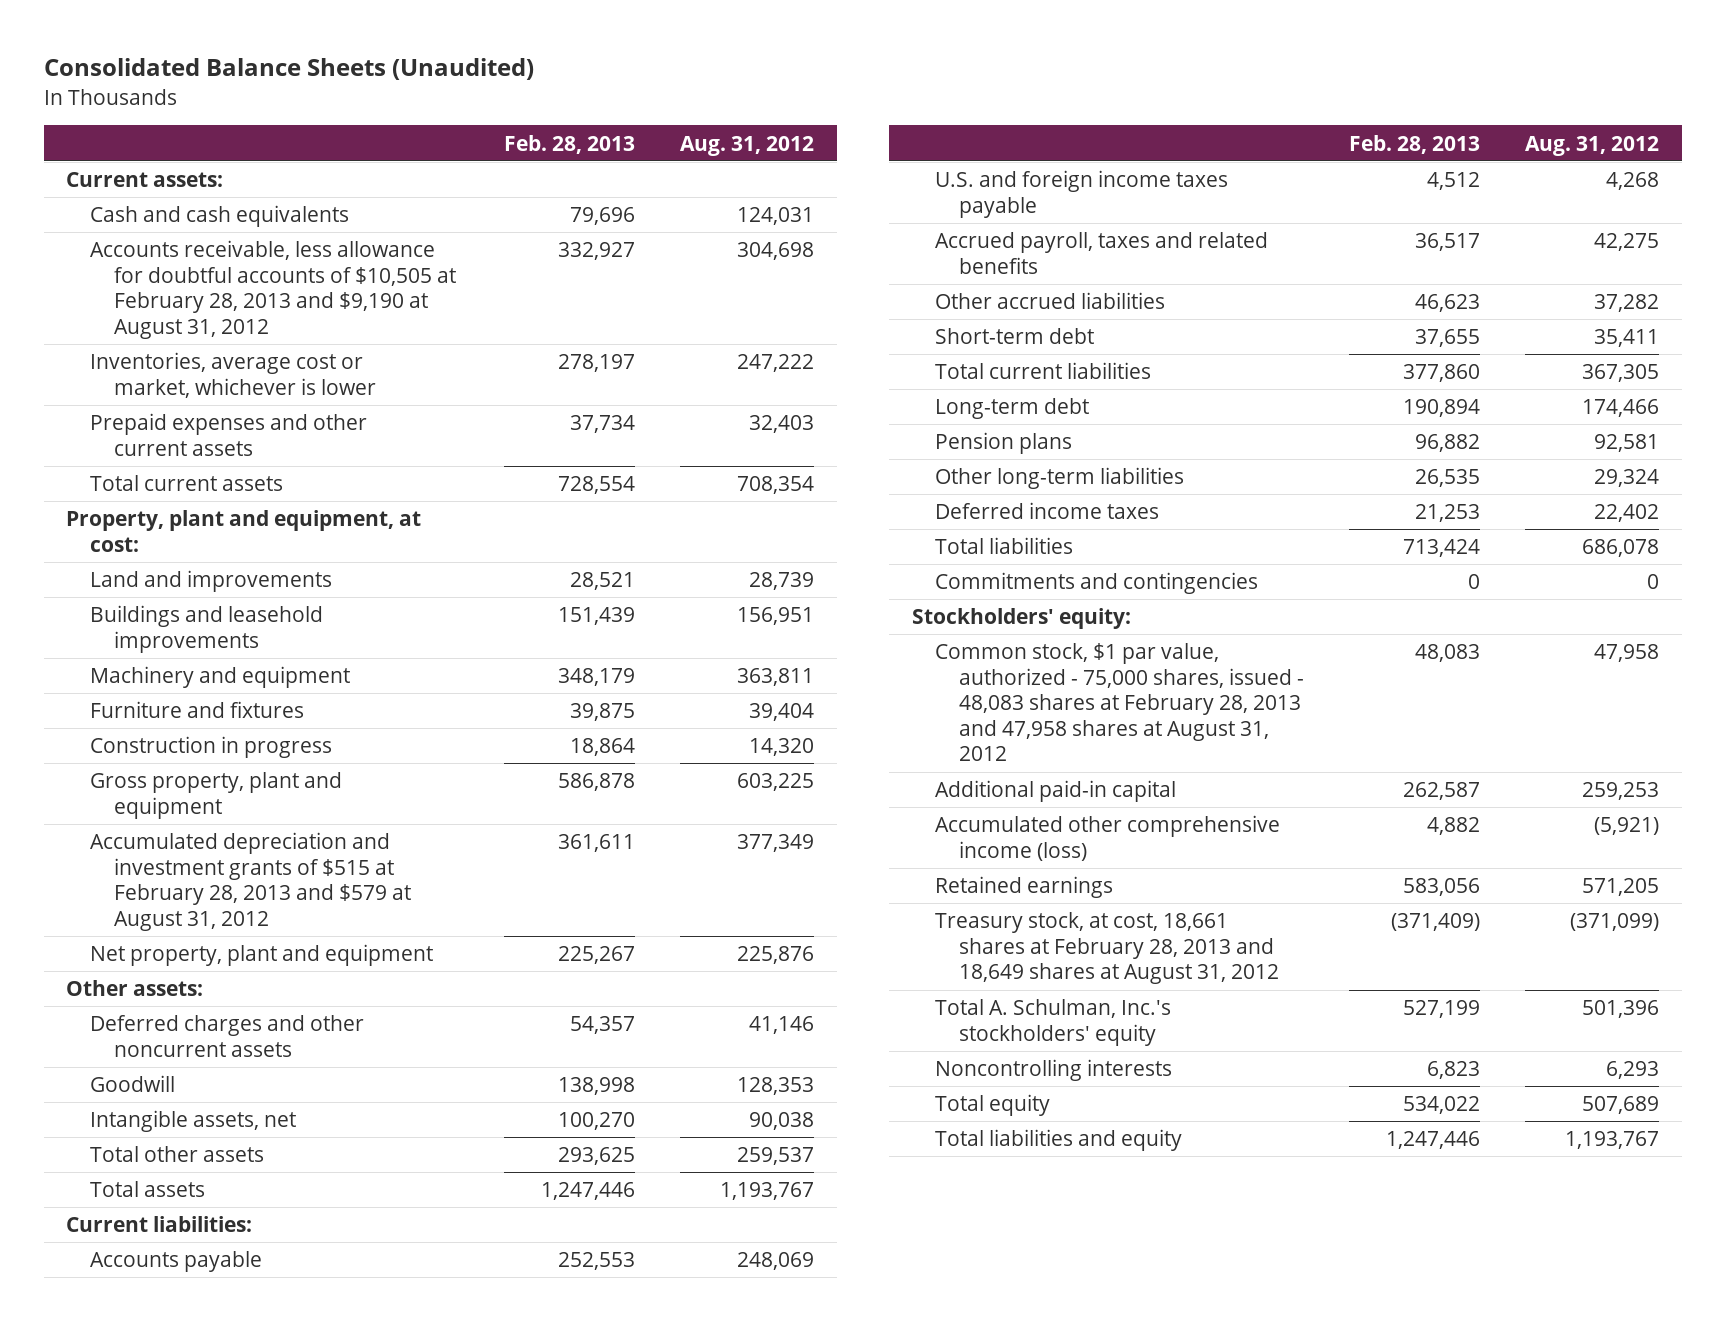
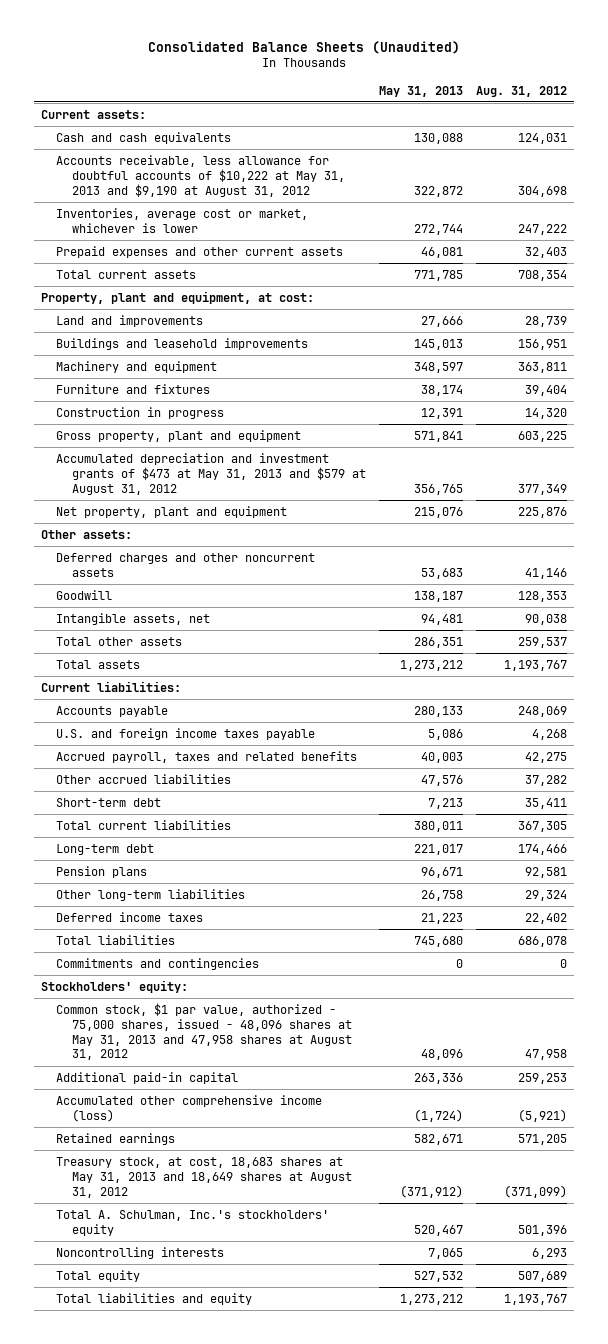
[503,134,635,154] Feb. 28, 2013 -> none
none -> [378,85,463,97] May 31, 2013
[90,240,456,339] Accounts receivable, less allowance for doubtful accounts of $10,505 at February 28, 2013 and $9,190 at August 31, 2012 -> [56,154,345,197] Accounts receivable, less allowance for doubtful accounts of $10,222 at May 31, 2013 and $9,190 at August 31, 2012
[90,832,411,931] Accumulated depreciation and investment grants of $515 at February 28, 2013 and $579 at August 31, 2012 -> [56,452,366,495] Accumulated depreciation and investment grants of $473 at May 31, 2013 and $579 at August 31, 2012
[935,643,1305,762] Common stock, $1 par value, authorized - 75,000 shares, issued - 48,083 shares at February 28, 2013 and 47,958 shares at August 31, 2012 -> [56,1002,352,1061] Common stock, $1 par value, authorized - 75,000 shares, issued - 48,096 shares at May 31, 2013 and 47,958 shares at August 31, 2012
[935,912,1280,985] Treasury stock, at cost, 18,661 shares at February 28, 2013 and 18,649 shares at August 31, 2012 -> [56,1156,352,1198] Treasury stock, at cost, 18,683 shares at May 31, 2013 and 18,649 shares at August 31, 2012

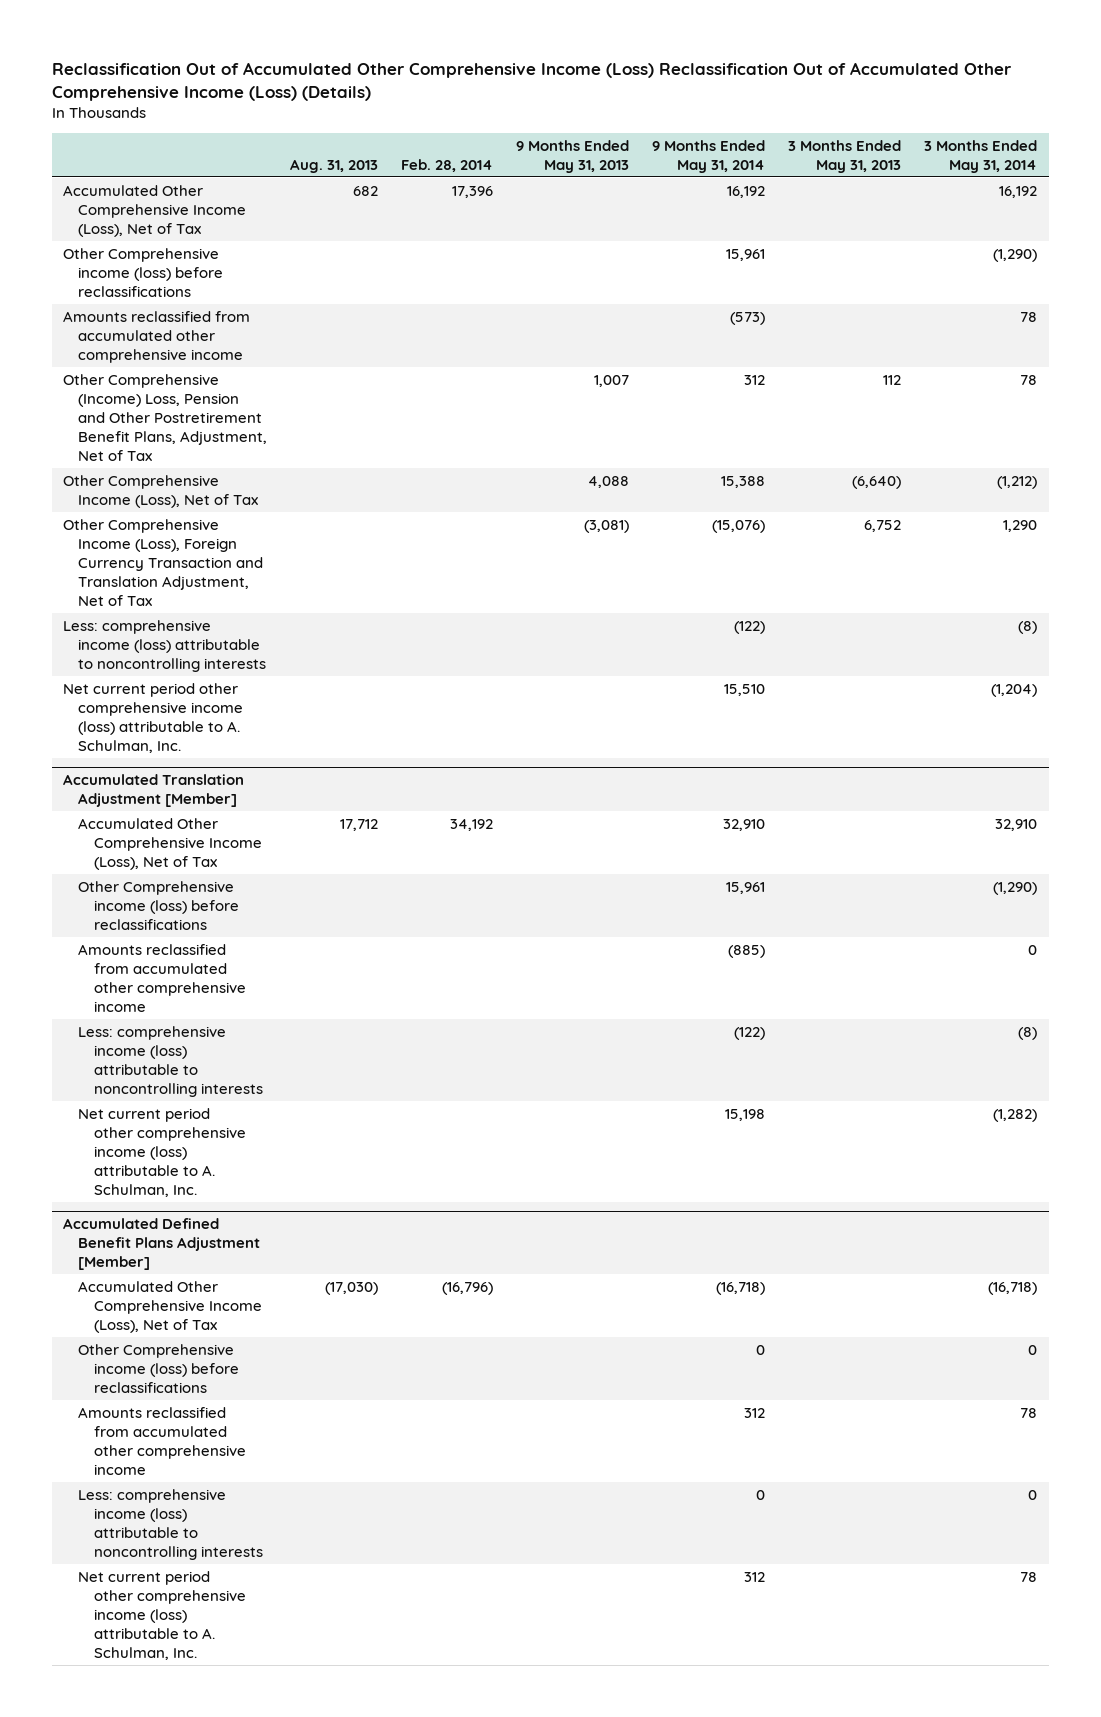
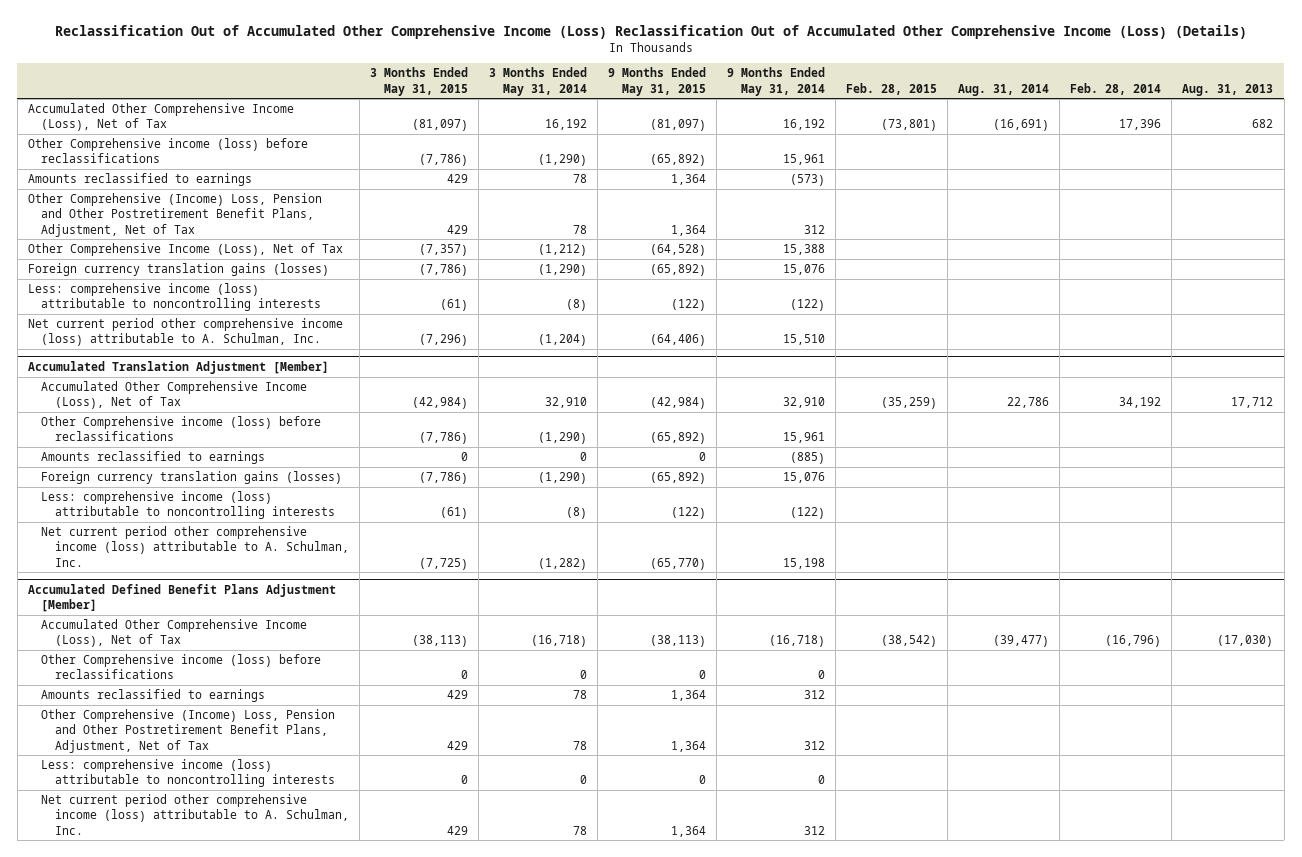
[516,139,630,173] 9 Months Ended May 31, 2013 -> none
[788,139,902,173] 3 Months Ended May 31, 2013 -> none
none -> [369,67,468,96] 3 Months Ended May 31, 2015
none -> [607,67,706,96] 9 Months Ended May 31, 2015
none -> [846,82,938,95] Feb. 28, 2015
none -> [958,83,1050,96] Aug. 31, 2014
[63,310,251,363] Amounts reclassified from accumulated other comprehensive income -> [28,173,253,187] Amounts reclassified to earnings
[63,518,264,607] Other Comprehensive Income (Loss), Foreign Currency Transaction and Translation Adjustment, Net of Tax -> [28,263,330,277] Foreign currency translation gains (losses)
[712,519,766,533] (15,076) -> [783,264,826,276] 15,076
[1003,519,1038,532] 1,290 -> [537,264,587,277] (1,290)
[78,943,246,1012] Amounts reclassified from accumulated other comprehensive income -> [41,451,266,465] Amounts reclassified to earnings
none -> [41,471,343,485] Foreign currency translation gains (losses)
[78,1406,246,1475] Amounts reclassified from accumulated other comprehensive income -> [41,689,266,703] Amounts reclassified to earnings
none -> [41,709,336,753] Other Comprehensive (Income) Loss, Pension and Other Postretirement Benefit Plans, Adjustment, Net of Tax

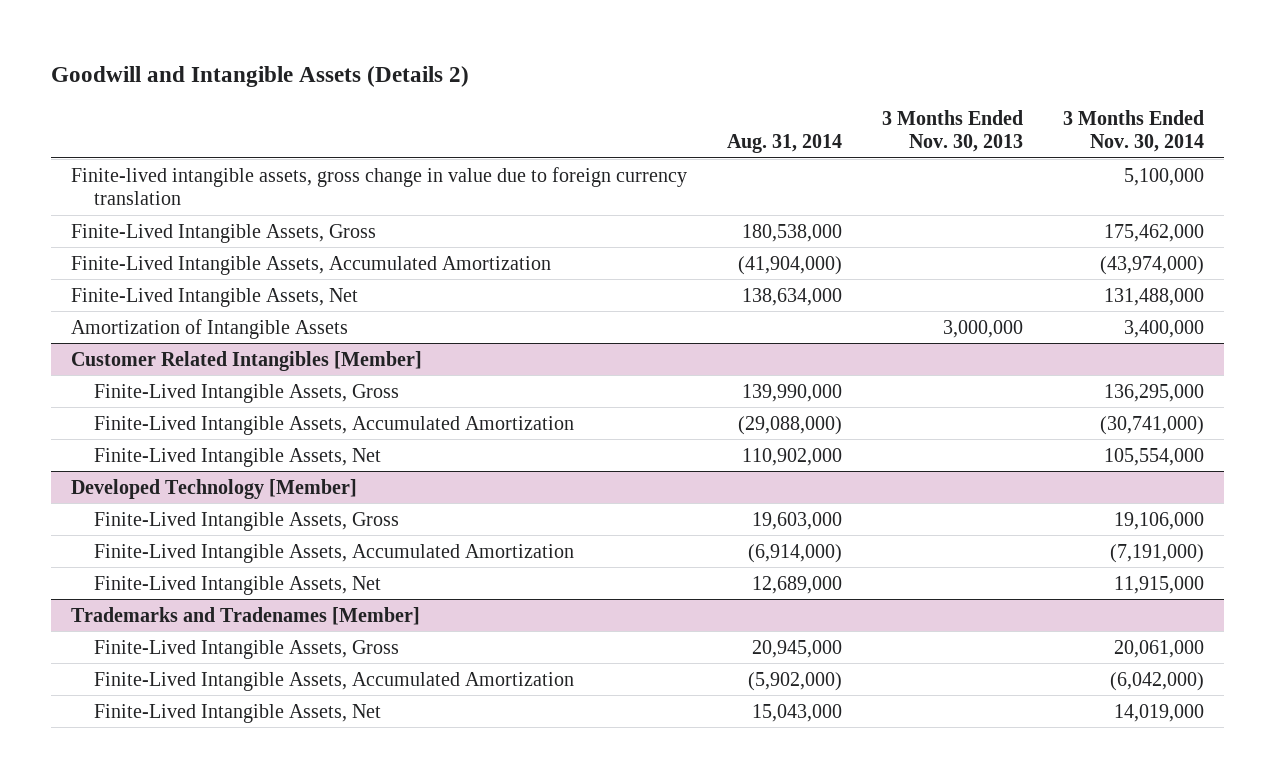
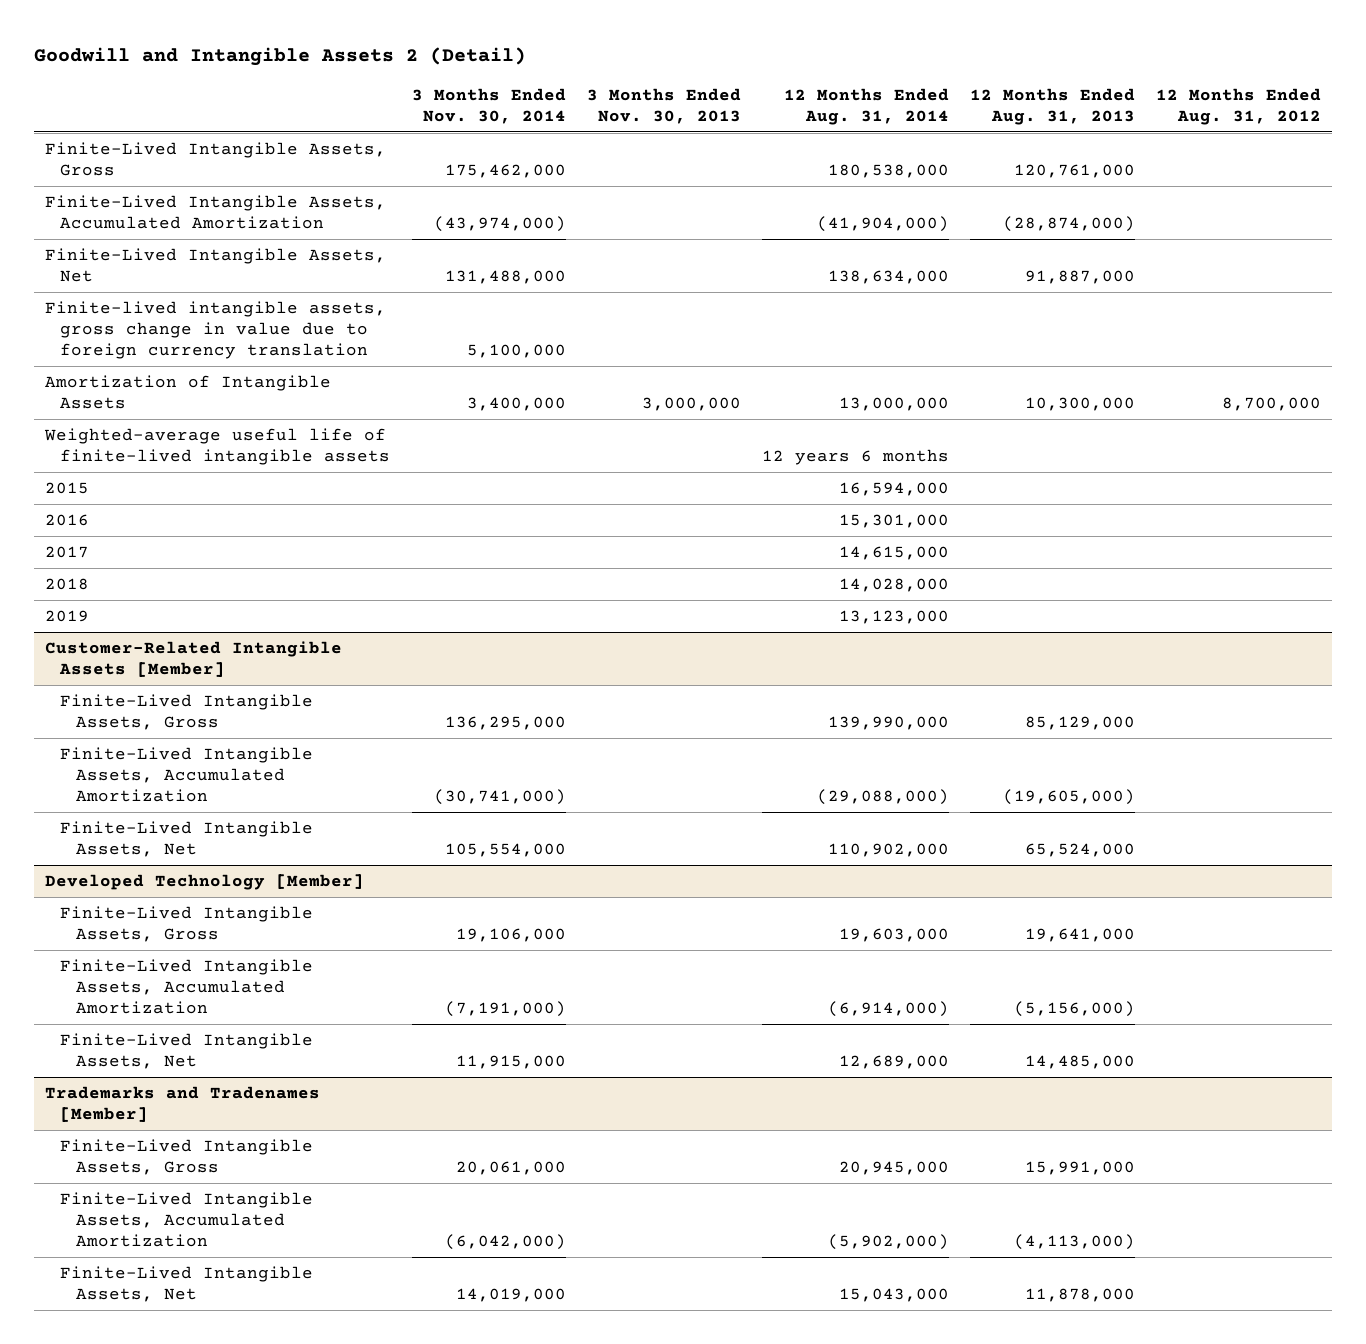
[51,66,470,88] Goodwill and Intangible Assets (Details 2) -> [34,47,527,67] Goodwill and Intangible Assets 2 (Detail)
[727,133,843,153] Aug. 31, 2014 -> none
none -> [783,87,949,125] 12 Months Ended Aug. 31, 2014
none -> [970,87,1136,125] 12 Months Ended Aug. 31, 2013
none -> [1156,87,1322,125] 12 Months Ended Aug. 31, 2012
[71,166,688,205] Finite-lived intangible assets, gross change in value due to foreign currency translation -> [44,300,386,360] Finite-lived intangible assets, gross change in value due to foreign currency translation
none -> [43,427,391,465] Weighted-average useful life of finite-lived intangible assets
none -> [44,481,89,494] 2015
none -> [44,513,89,526] 2016
none -> [44,545,89,558] 2017
none -> [44,577,89,590] 2018
none -> [44,609,89,622] 2019
[71,350,423,371] Customer Related Intangibles [Member] -> [44,640,342,677] Customer-Related Intangible Assets [Member]

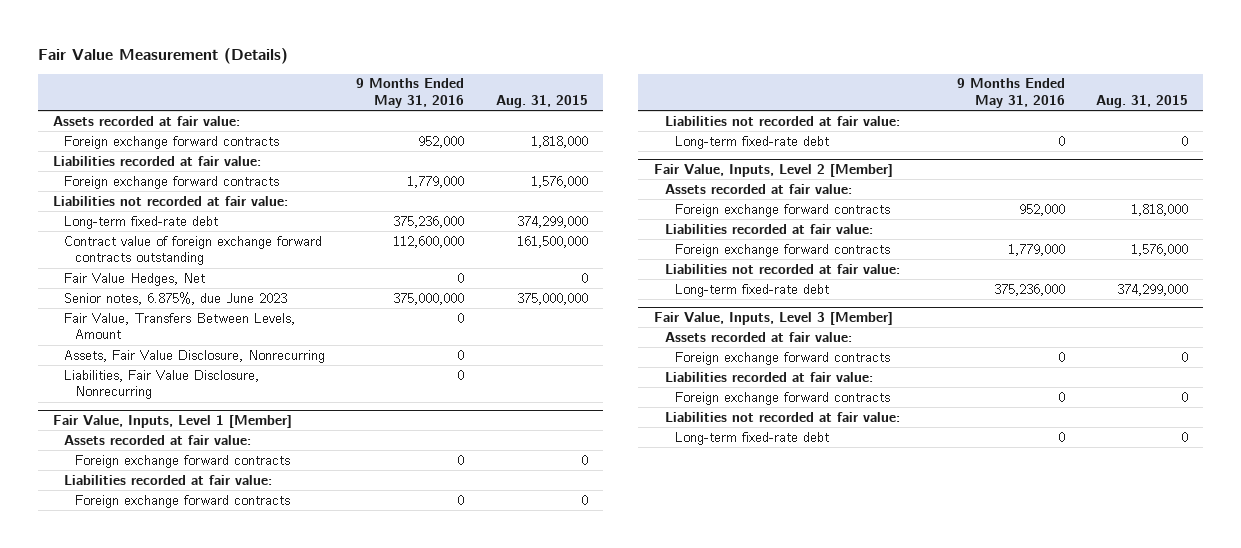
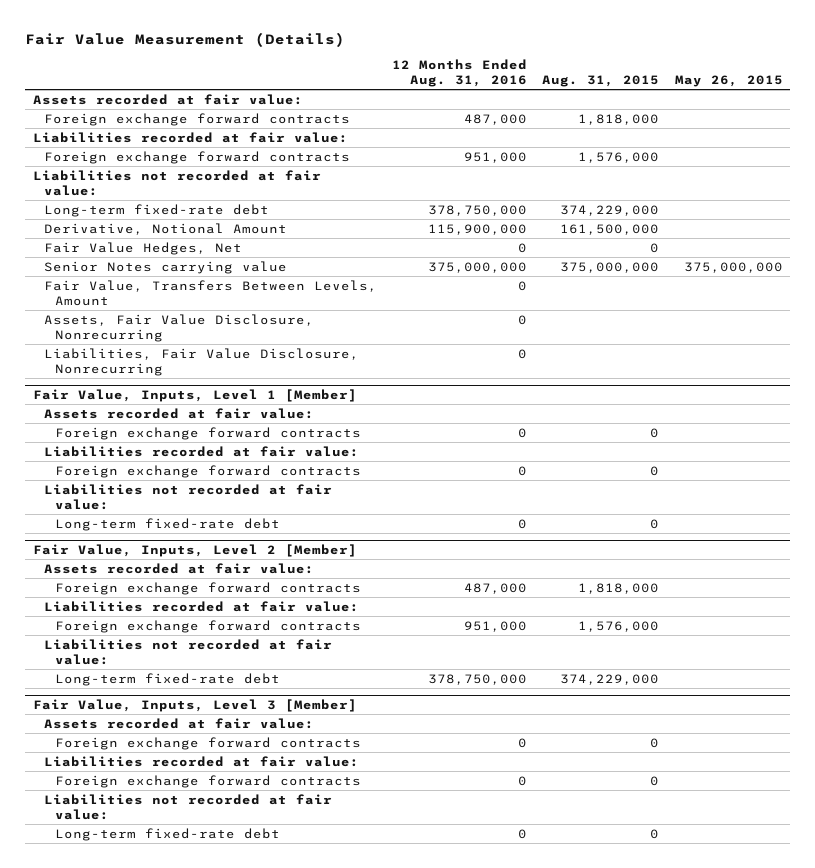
[356,78,465,108] 9 Months Ended May 31, 2016 -> none
none -> [392,59,528,88] 12 Months Ended Aug. 31, 2016
none -> [674,75,783,88] May 26, 2015
[516,215,588,228] 374,299,000 -> [560,204,660,216] 374,229,000
[64,235,323,266] Contract value of foreign exchange forward contracts outstanding -> [44,222,288,235] Derivative, Notional Amount
[64,291,288,305] Senior notes, 6.875%, due June 2023 -> [44,260,288,274] Senior Notes carrying value
[1116,283,1188,296] 374,299,000 -> [560,673,660,685] 374,229,000

